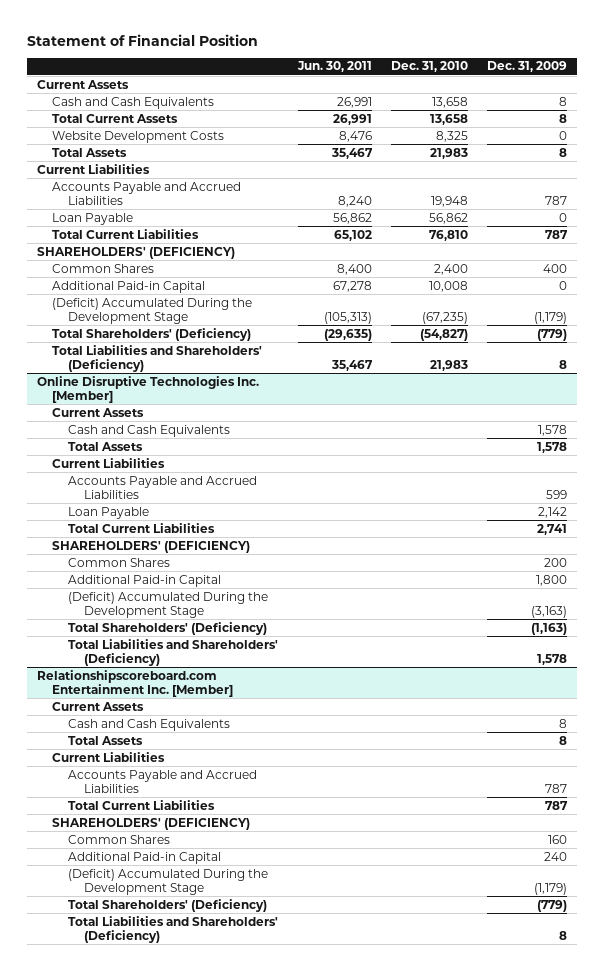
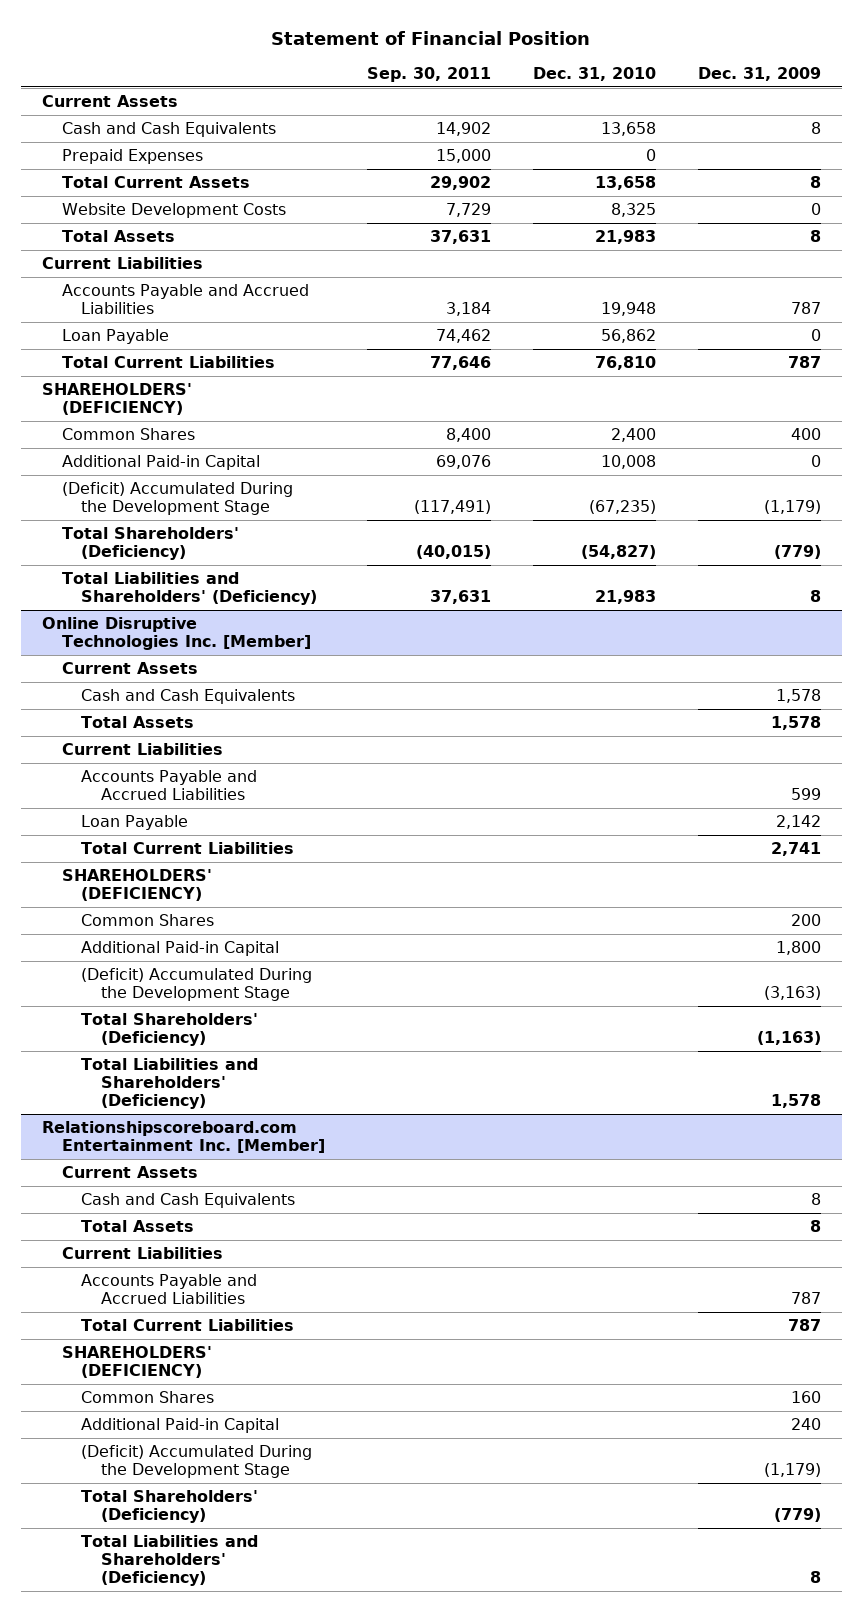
[296,61,372,73] Jun. 30, 2011 -> none
none -> [366,67,491,83] Sep. 30, 2011
none -> [61,148,203,164] Prepaid Expenses

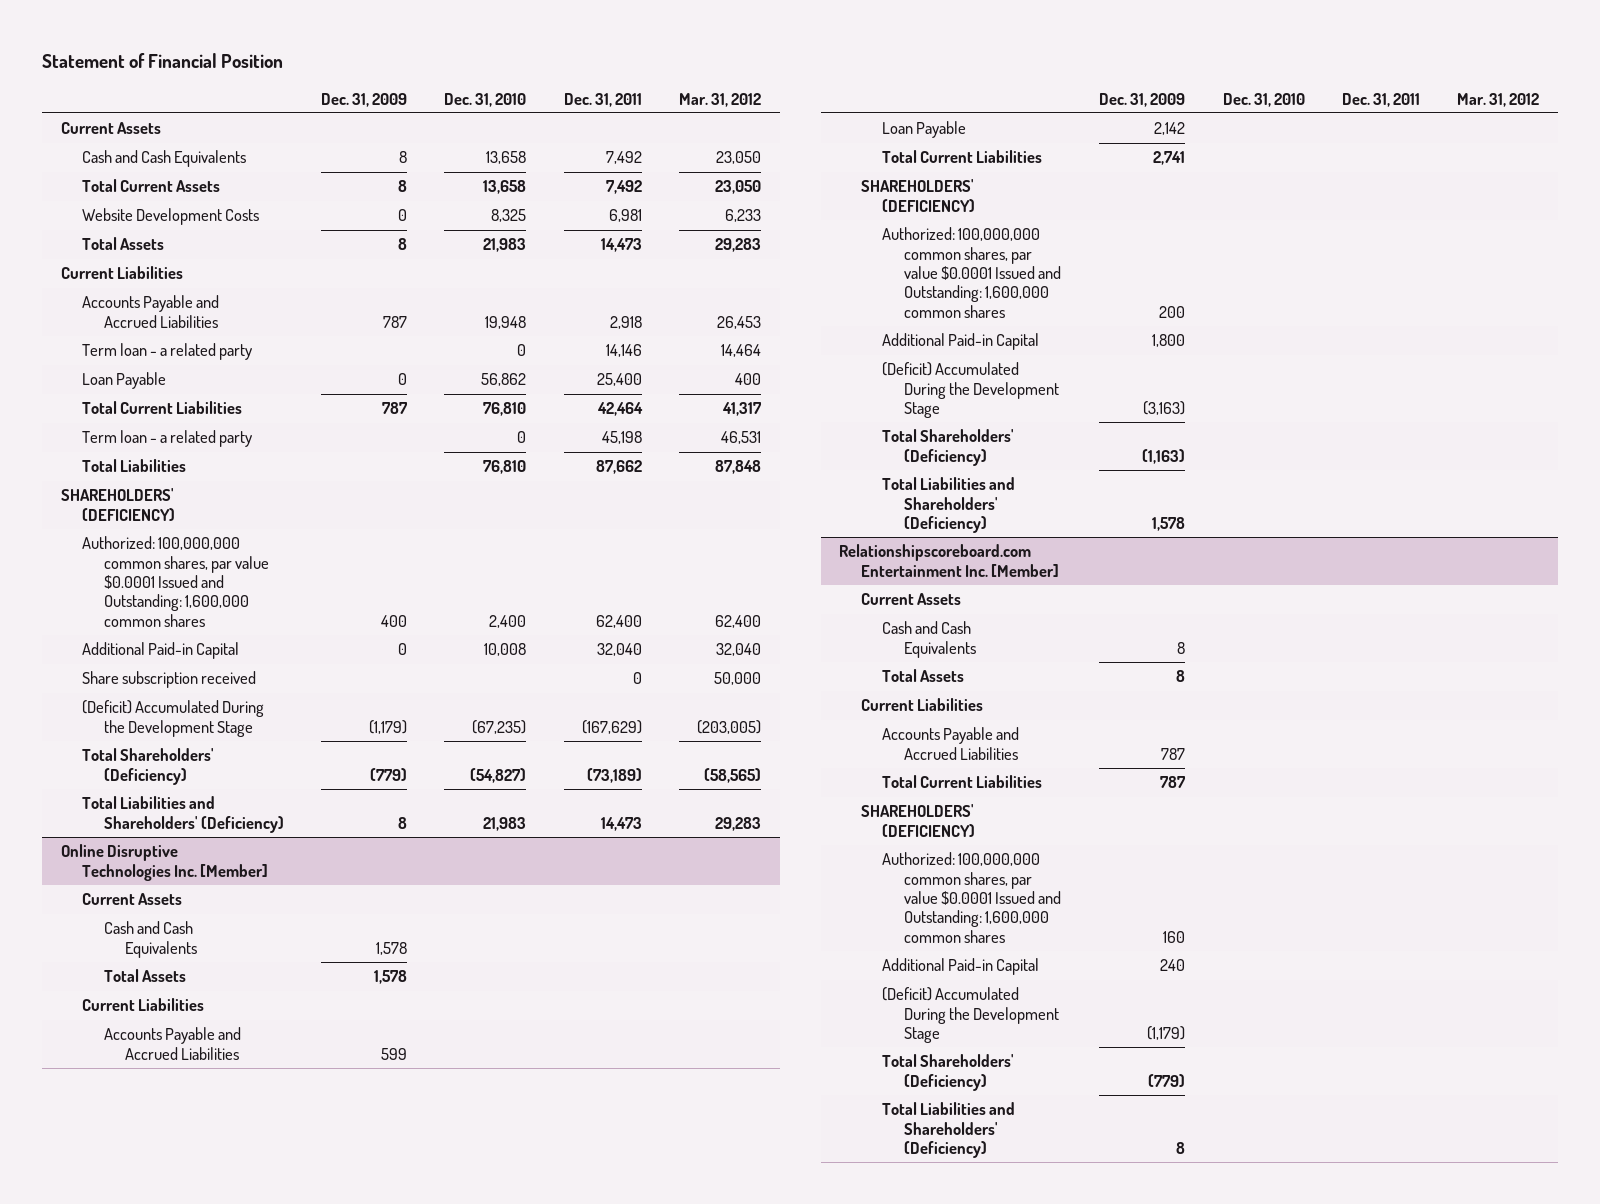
[366,67,491,83] Sep. 30, 2011 -> none
none -> [563,92,642,107] Dec. 31, 2011
none -> [678,92,761,107] Mar. 31, 2012
[61,148,203,164] Prepaid Expenses -> none
none -> [82,343,253,361] Term loan - a related party
none -> [82,430,253,448] Term loan - a related party
none -> [82,459,187,473] Total Liabilities
[61,427,195,440] Common Shares -> [82,536,269,627] Authorized: 100,000,000 common shares, par value $0.0001 Issued and Outstanding: 1,600,000 common shares
none -> [82,671,257,689] Share subscription received
[81,913,215,926] Common Shares -> [882,227,1061,318] Authorized: 100,000,000 common shares, par value $0.0001 Issued and Outstanding: 1,600,000 common shares
[81,1390,215,1403] Common Shares -> [882,852,1061,943] Authorized: 100,000,000 common shares, par value $0.0001 Issued and Outstanding: 1,600,000 common shares

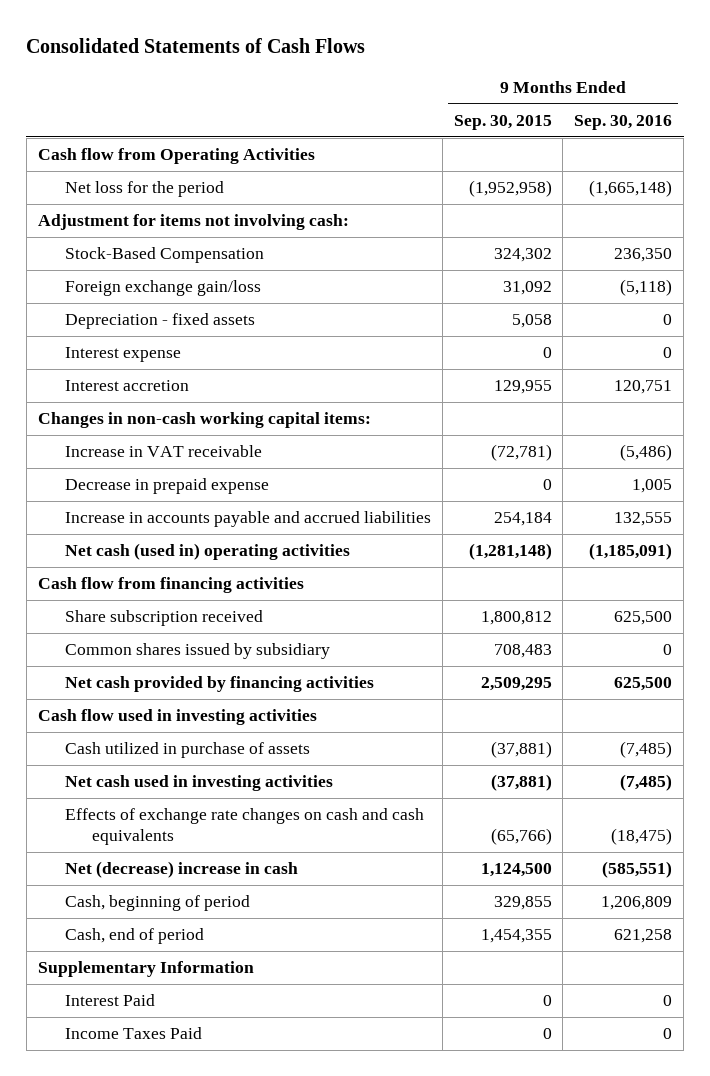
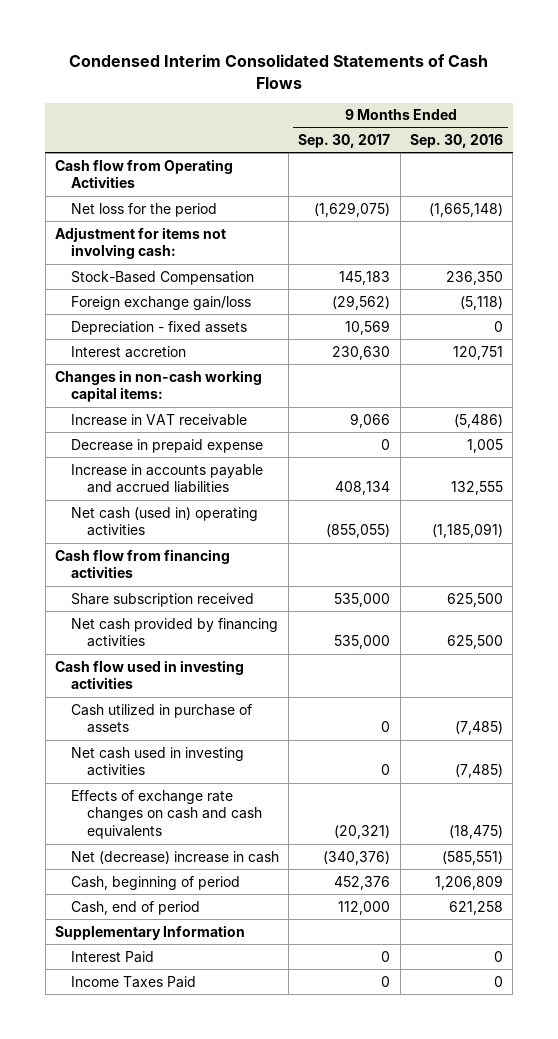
[26,38,366,54] Consolidated Statements of Cash Flows -> [68,53,488,89] Condensed Interim Consolidated Statements of Cash Flows
[453,115,552,131] Sep. 30, 2015 -> none
none -> [298,133,391,148] Sep. 30, 2017
[64,347,181,363] Interest expense -> none
[64,643,330,660] Common shares issued by subsidiary -> none

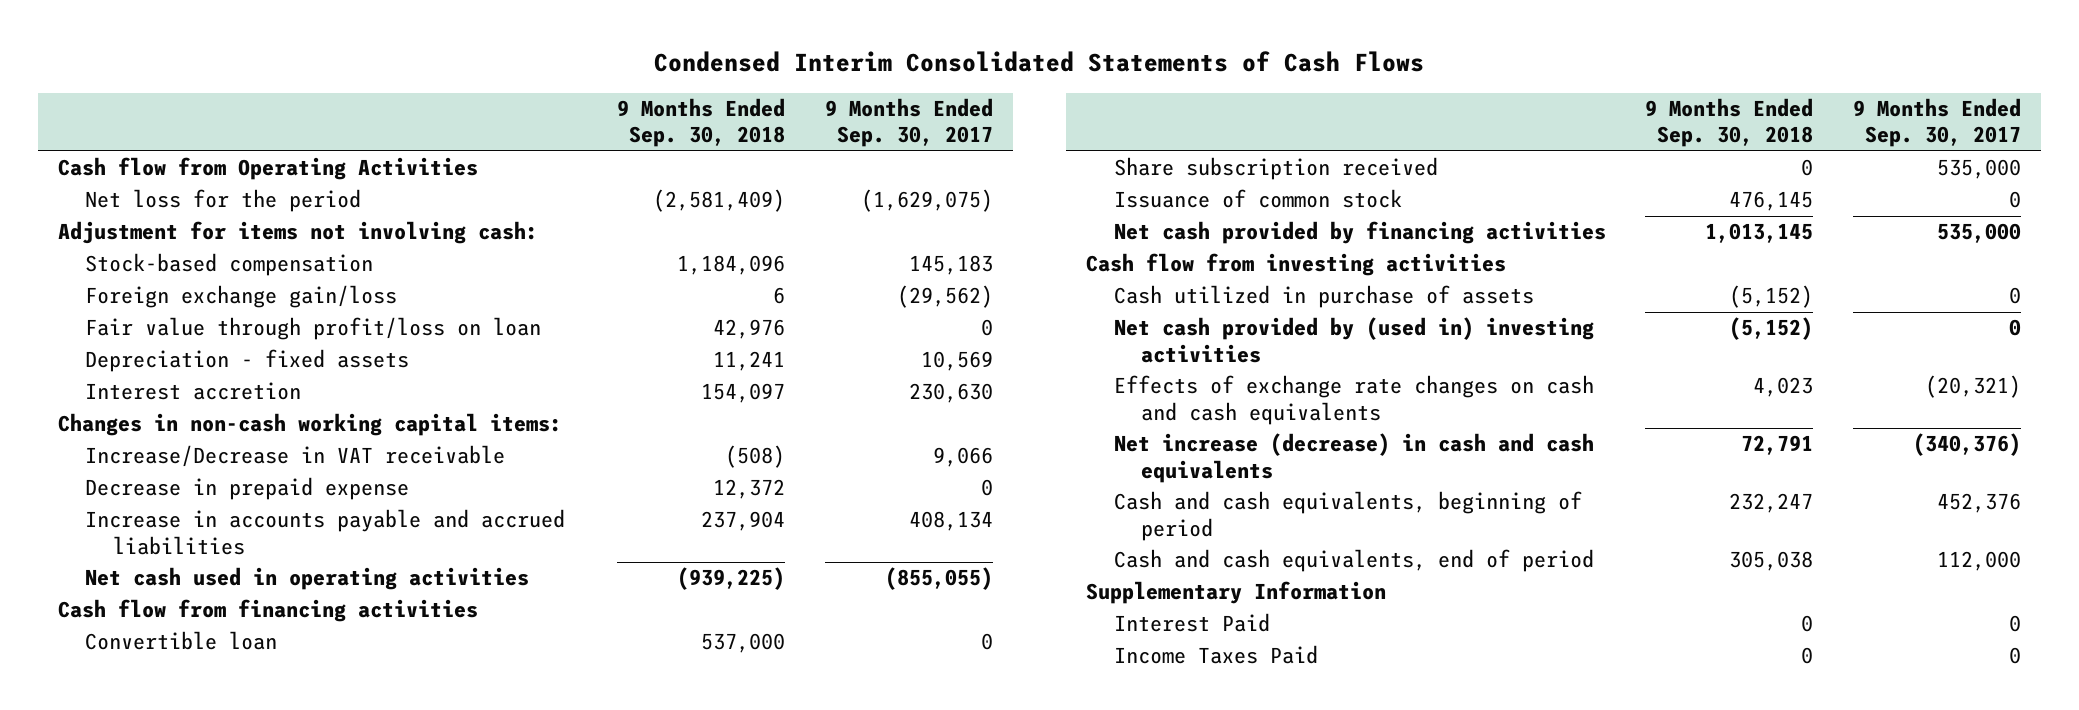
[409,133,503,148] Sep. 30, 2016 -> none
none -> [617,97,786,148] 9 Months Ended Sep. 30, 2018
[70,270,254,285] Stock-Based Compensation -> [85,253,374,277] Stock-based compensation
none -> [85,317,542,341] Fair value through profit/loss on loan
[70,413,247,426] Increase in VAT receivable -> [85,445,506,468] Increase/Decrease in VAT receivable
[70,506,258,537] Net cash (used in) operating activities -> [85,567,530,591] Net cash used in operating activities
none -> [85,631,278,651] Convertible loan
none -> [1113,189,1402,209] Issuance of common stock
[54,659,244,690] Cash flow used in investing activities -> [1085,253,1506,277] Cash flow from investing activities
[70,746,244,777] Net cash used in investing activities -> [1113,317,1594,363] Net cash provided by (used in) investing activities
[70,850,279,864] Net (decrease) increase in cash -> [1113,433,1594,483] Net increase (decrease) in cash and cash equivalents
[70,875,240,890] Cash, beginning of period -> [1113,491,1582,541] Cash and cash equivalents, beginning of period
[70,900,200,915] Cash, end of period -> [1113,549,1594,573] Cash and cash equivalents, end of period

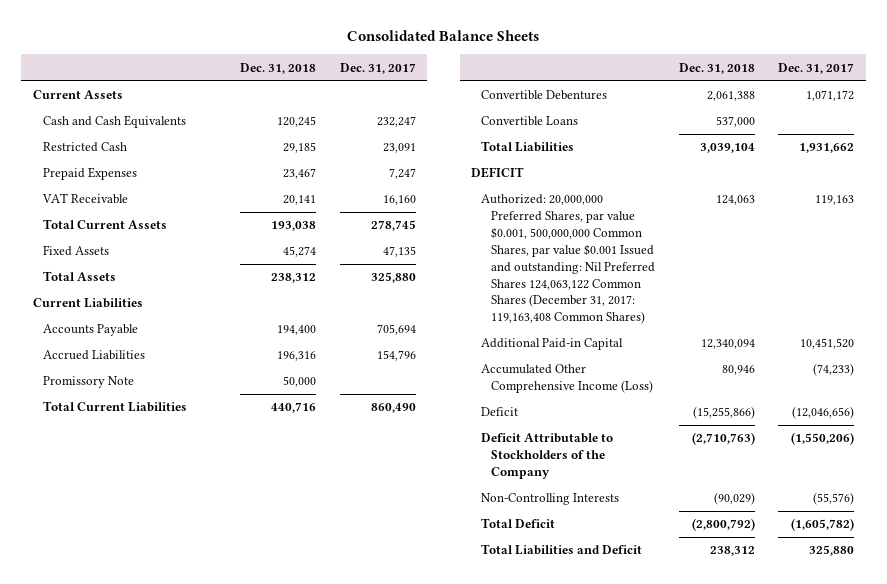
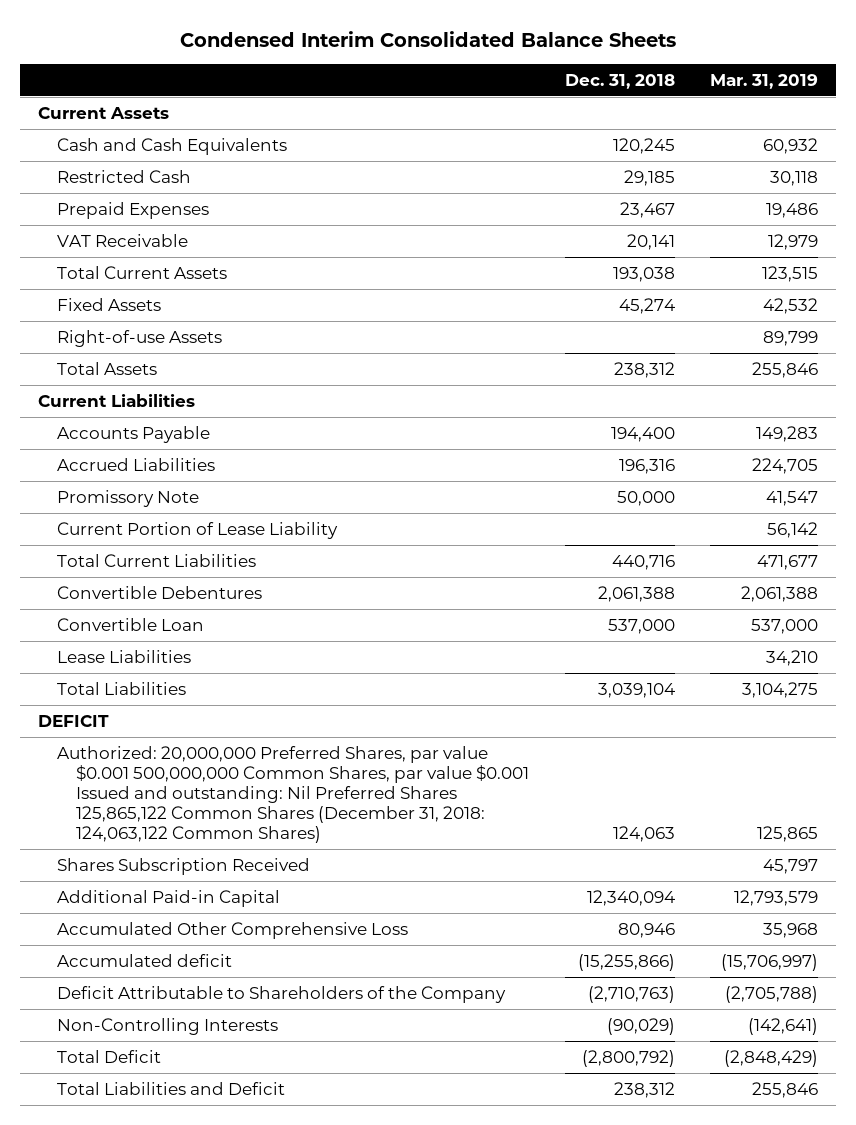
[347,30,540,42] Consolidated Balance Sheets -> [180,31,677,48] Condensed Interim Consolidated Balance Sheets
[339,62,416,74] Dec. 31, 2017 -> none
none -> [710,74,819,90] Mar. 31, 2019
none -> [57,329,223,347] Right-of-use Assets
none -> [57,521,339,539] Current Portion of Lease Liability
[481,116,579,127] Convertible Loans -> [57,617,205,631] Convertible Loan
none -> [57,649,192,663] Lease Liabilities
[481,194,656,325] Authorized: 20,000,000 Preferred Shares, par value $0.001, 500,000,000 Common Shares, par value $0.001 Issued and outstanding: Nil Preferred Shares 124,063,122 Common Shares (December 31, 2017: 119,163,408 Common Shares) -> [57,745,529,843] Authorized: 20,000,000 Preferred Shares, par value $0.001 500,000,000 Common Shares, par value $0.001 Issued and outstanding: Nil Preferred Shares 125,865,122 Common Shares (December 31, 2018: 124,063,122 Common Shares)
none -> [57,857,311,875] Shares Subscription Received
[481,364,654,394] Accumulated Other Comprehensive Income (Loss) -> [57,921,409,939] Accumulated Other Comprehensive Loss
[481,407,519,417] Deficit -> [57,953,233,967] Accumulated deficit
[481,433,614,480] Deficit Attributable to Stockholders of the Company -> [57,985,507,1003] Deficit Attributable to Shareholders of the Company

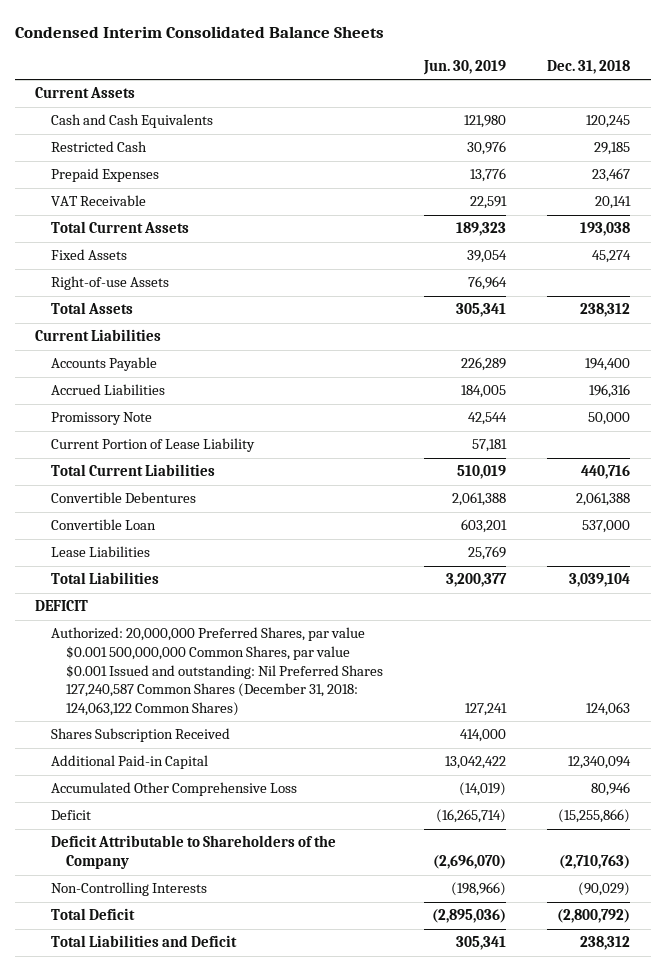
[710,74,819,90] Mar. 31, 2019 -> none
none -> [422,59,506,75] Jun. 30, 2019
[57,745,529,843] Authorized: 20,000,000 Preferred Shares, par value $0.001 500,000,000 Common Shares, par value $0.001 Issued and outstanding: Nil Preferred Shares 125,865,122 Common Shares (December 31, 2018: 124,063,122 Common Shares) -> [50,627,383,716] Authorized: 20,000,000 Preferred Shares, par value $0.001 500,000,000 Common Shares, par value $0.001 Issued and outstanding: Nil Preferred Shares 127,240,587 Common Shares (December 31, 2018: 124,063,122 Common Shares)
[57,953,233,967] Accumulated deficit -> [50,810,91,821] Deficit

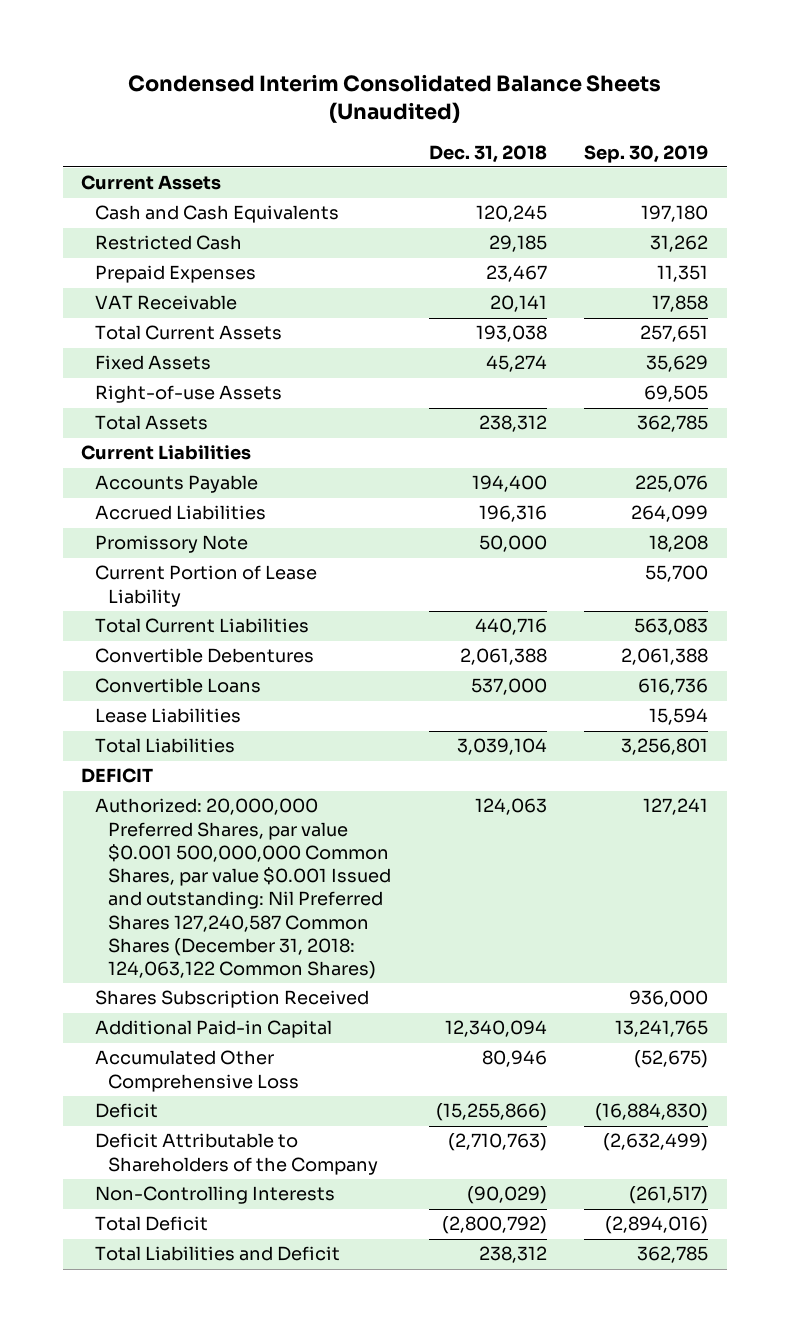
[14,25,384,38] Condensed Interim Consolidated Balance Sheets -> [127,73,661,123] Condensed Interim Consolidated Balance Sheets (Unaudited)
[422,59,506,75] Jun. 30, 2019 -> none
none -> [584,144,709,163] Sep. 30, 2019
[50,519,156,531] Convertible Loan -> [94,678,261,694] Convertible Loans

